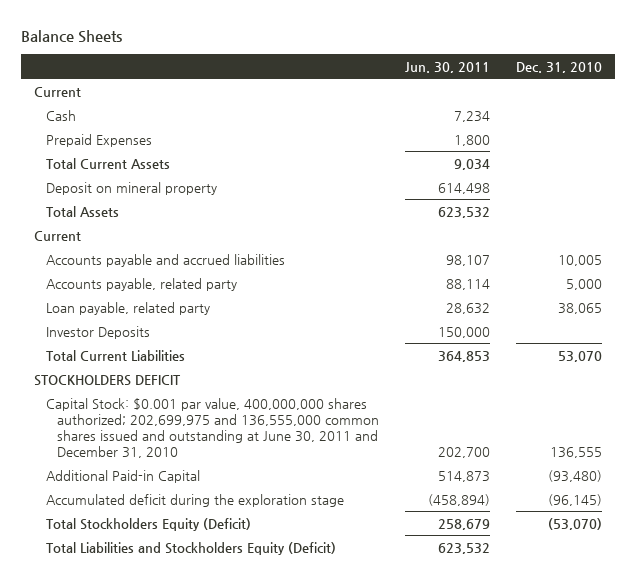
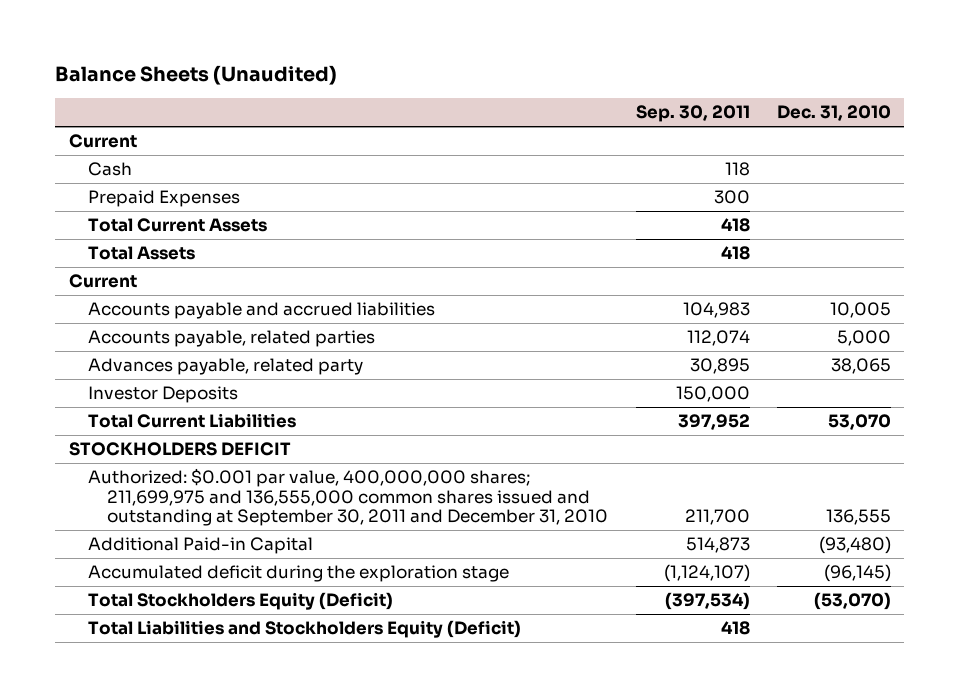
[21,30,123,44] Balance Sheets -> [55,65,338,86] Balance Sheets (Unaudited)
[404,61,490,73] Jun. 30, 2011 -> none
none -> [635,105,750,123] Sep. 30, 2011
[45,181,217,195] Deposit on mineral property -> none
[45,277,237,291] Accounts payable, related party -> [88,330,376,348] Accounts payable, related parties
[45,301,210,315] Loan payable, related party -> [88,358,364,376] Advances payable, related party
[45,397,379,458] Capital Stock: $0.001 par value, 400,000,000 shares authorized; 202,699,975 and 136,555,000 common shares issued and outstanding at June 30, 2011 and December 31, 2010 -> [88,468,609,527] Authorized: $0.001 par value, 400,000,000 shares; 211,699,975 and 136,555,000 common shares issued and outstanding at September 30, 2011 and December 31, 2010

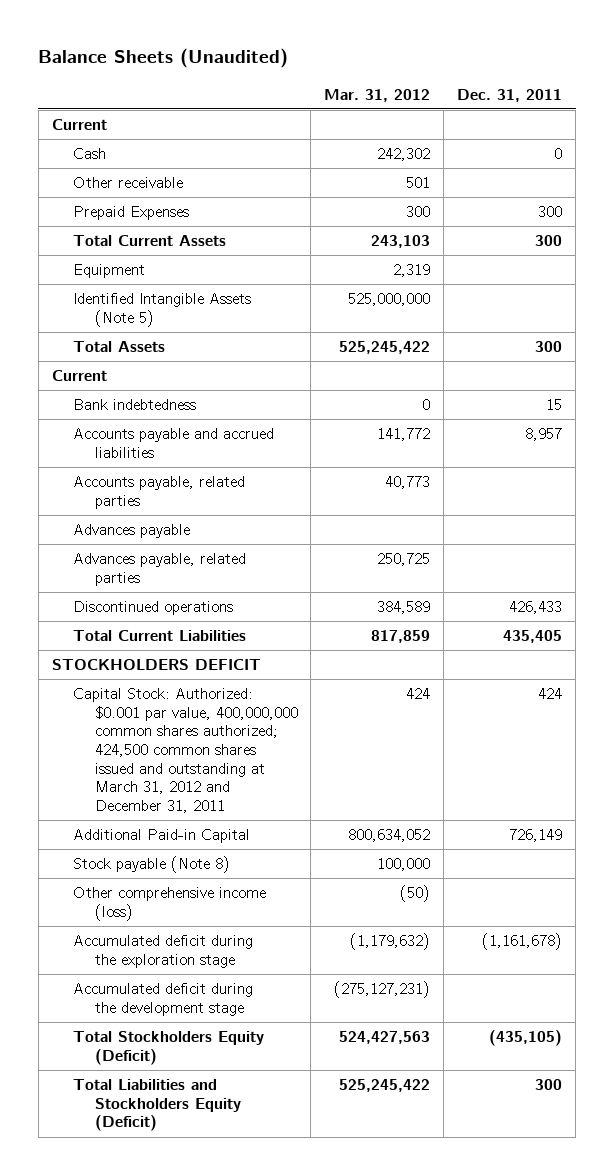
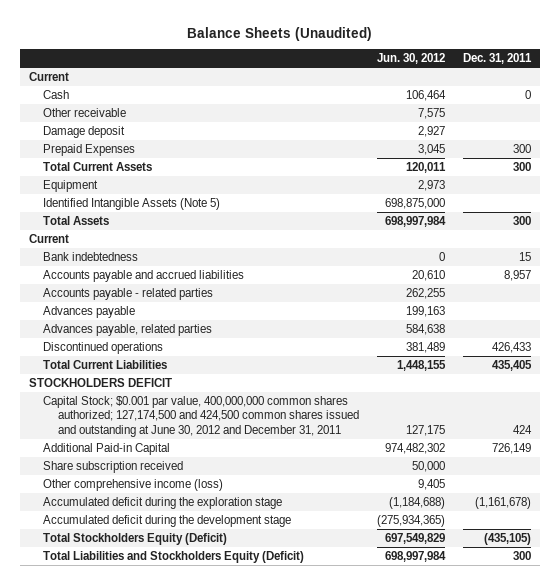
[324,88,431,102] Mar. 31, 2012 -> none
none -> [377,53,446,65] Jun. 30, 2012
none -> [43,126,126,139] Damage deposit
[73,476,246,509] Accounts payable, related parties -> [43,288,214,301] Accounts payable - related parties
[73,688,298,813] Capital Stock: Authorized: $0.001 par value, 400,000,000 common shares authorized; 424,500 common shares issued and outstanding at March 31, 2012 and December 31, 2011 -> [43,396,359,437] Capital Stock; $0.001 par value, 400,000,000 common shares authorized; 127,174,500 and 424,500 common shares issued and outstanding at June 30, 2012 and December 31, 2011
[73,856,231,874] Stock payable (Note 8) -> none
none -> [43,461,184,474] Share subscription received

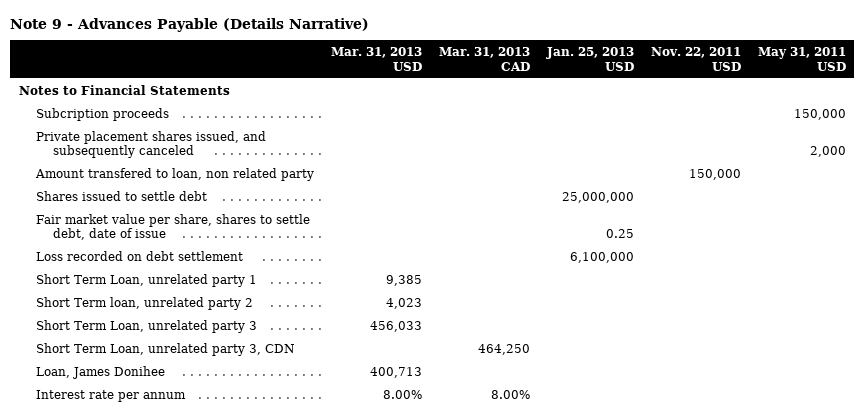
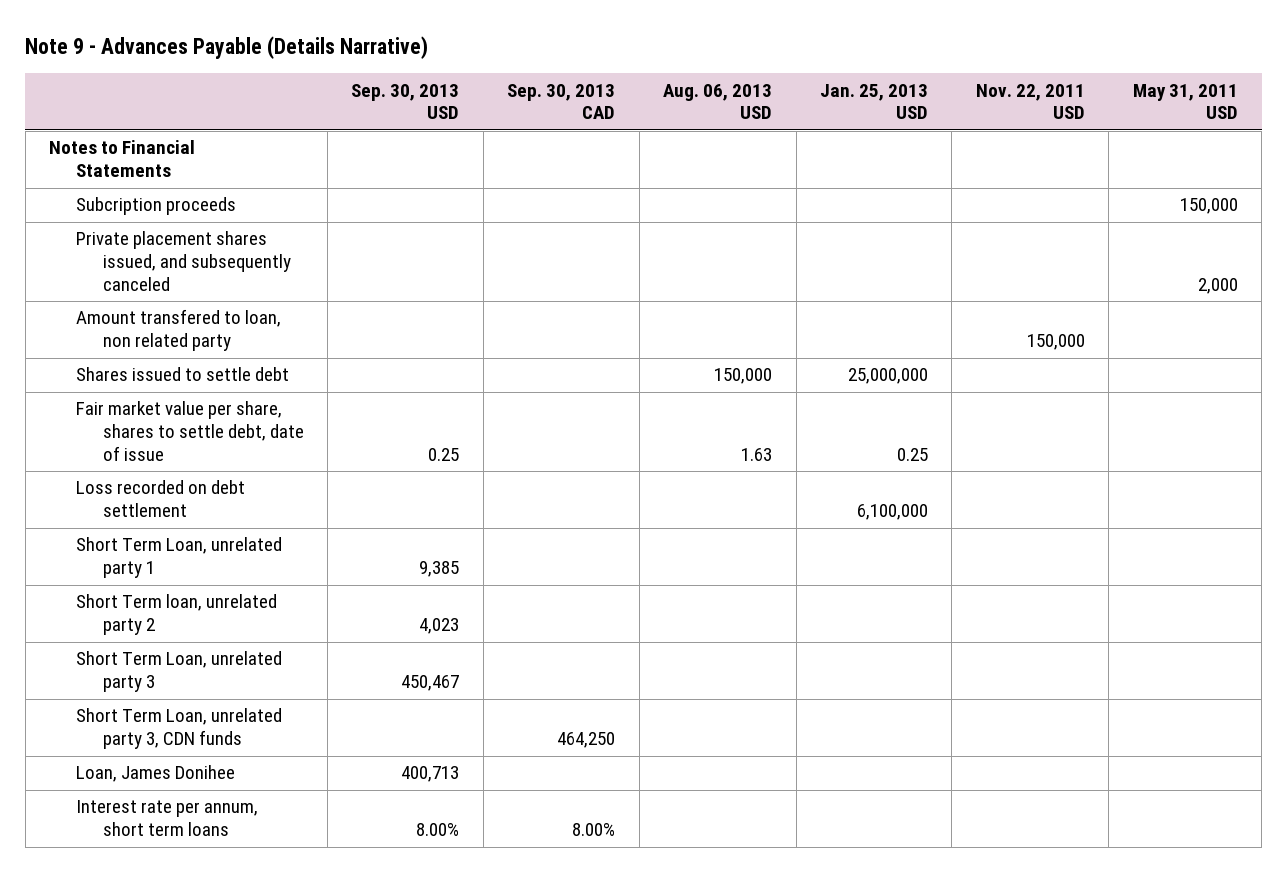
[330,47,422,71] Mar. 31, 2013 USD -> none
[438,47,530,71] Mar. 31, 2013 CAD -> none
none -> [351,83,460,120] Sep. 30, 2013 USD
none -> [507,83,616,120] Sep. 30, 2013 CAD
none -> [663,83,773,120] Aug. 06, 2013 USD
[35,342,295,356] Short Term Loan, unrelated party 3, CDN -> [75,708,282,750] Short Term Loan, unrelated party 3, CDN funds
[35,389,186,402] Interest rate per annum -> [75,800,258,837] Interest rate per annum, short term loans

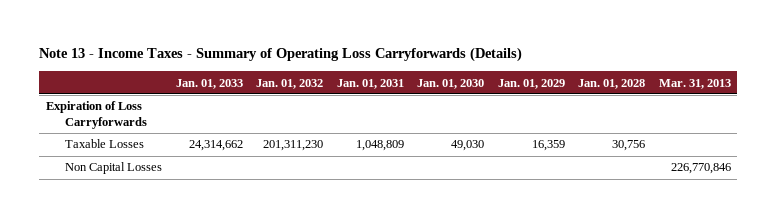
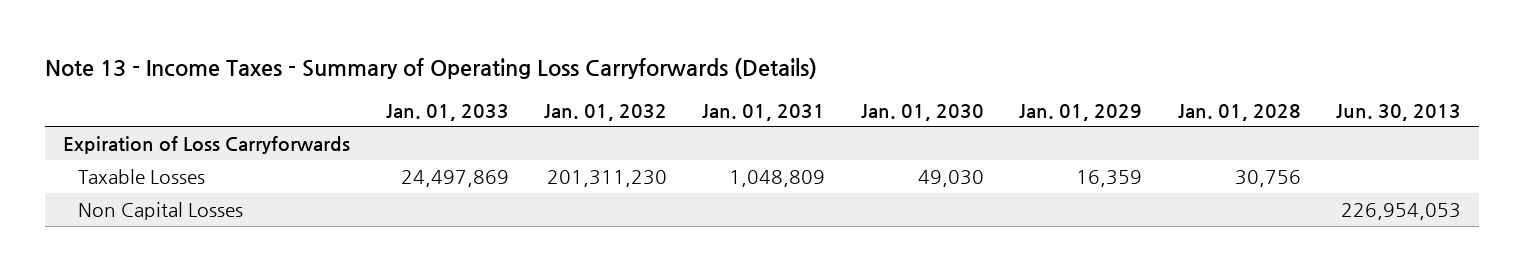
[658,78,731,89] Mar. 31, 2013 -> none
none -> [1336,103,1462,121] Jun. 30, 2013
[188,140,243,152] 24,314,662 -> [400,169,509,187] 24,497,869

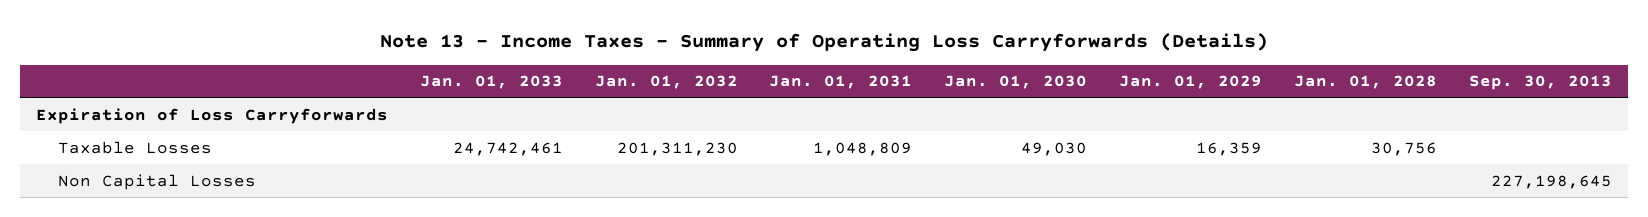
[1336,103,1462,121] Jun. 30, 2013 -> none
none -> [1469,75,1613,91] Sep. 30, 2013
[400,169,509,187] 24,497,869 -> [452,141,563,156] 24,742,461

